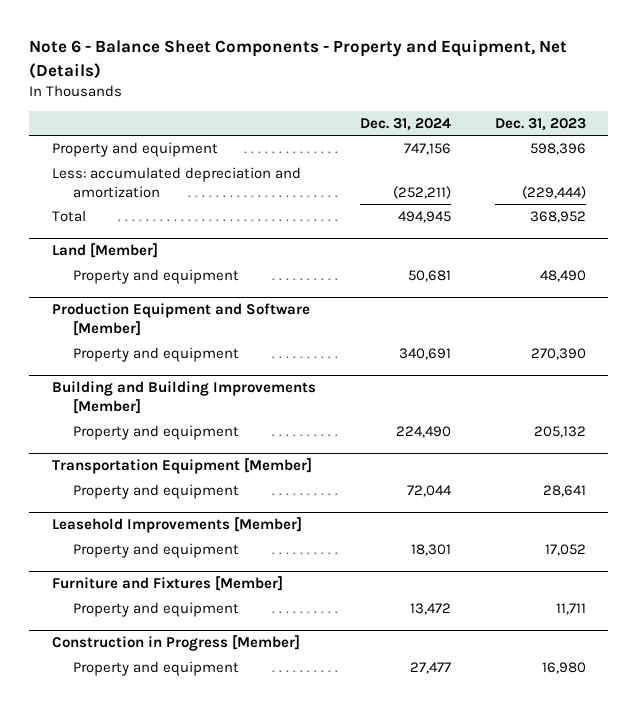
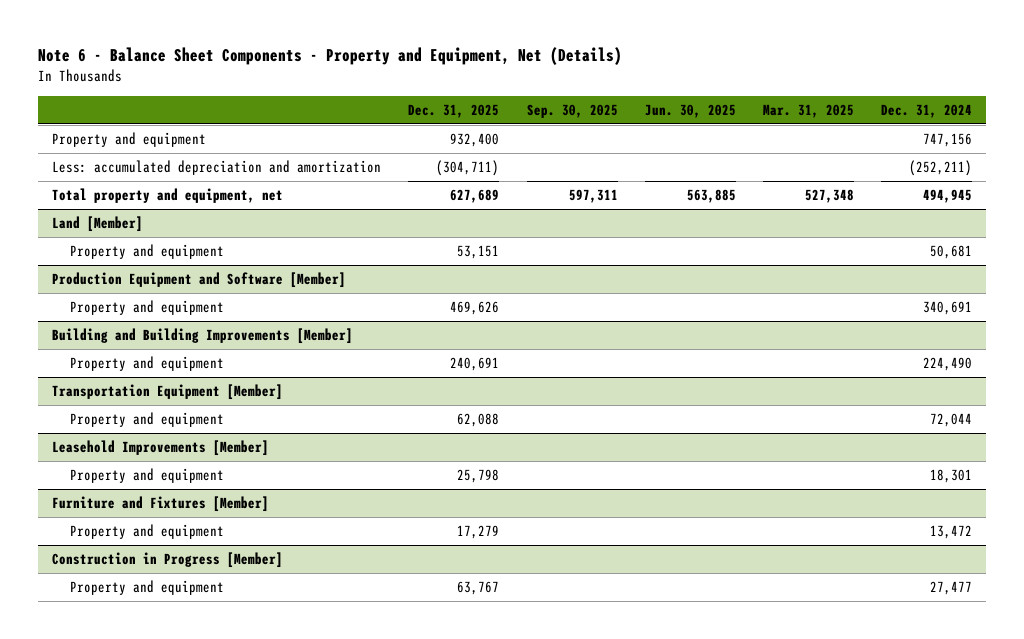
[495,117,587,131] Dec. 31, 2023 -> none
none -> [408,103,500,118] Dec. 31, 2025
none -> [526,103,618,118] Sep. 30, 2025
none -> [644,103,736,118] Jun. 30, 2025
none -> [762,103,854,118] Mar. 31, 2025
[51,210,86,223] Total -> [52,188,284,204] Total property and equipment, net

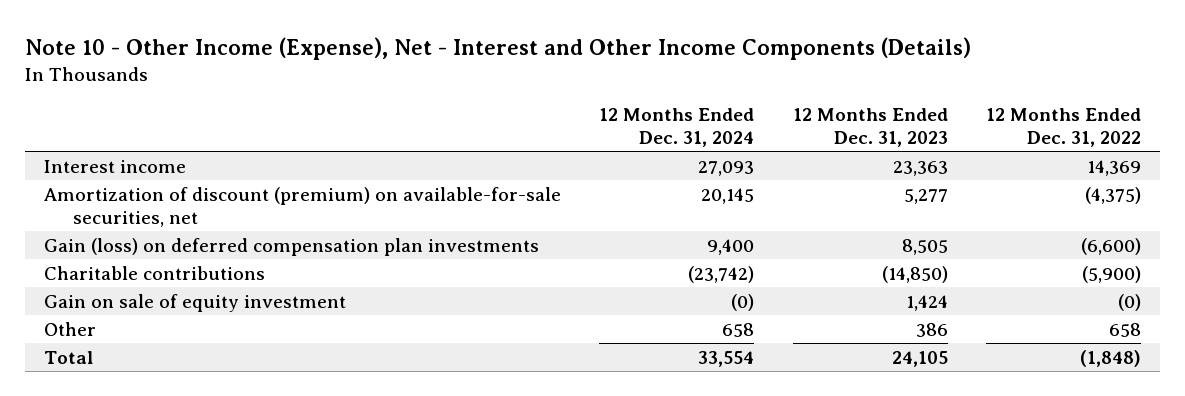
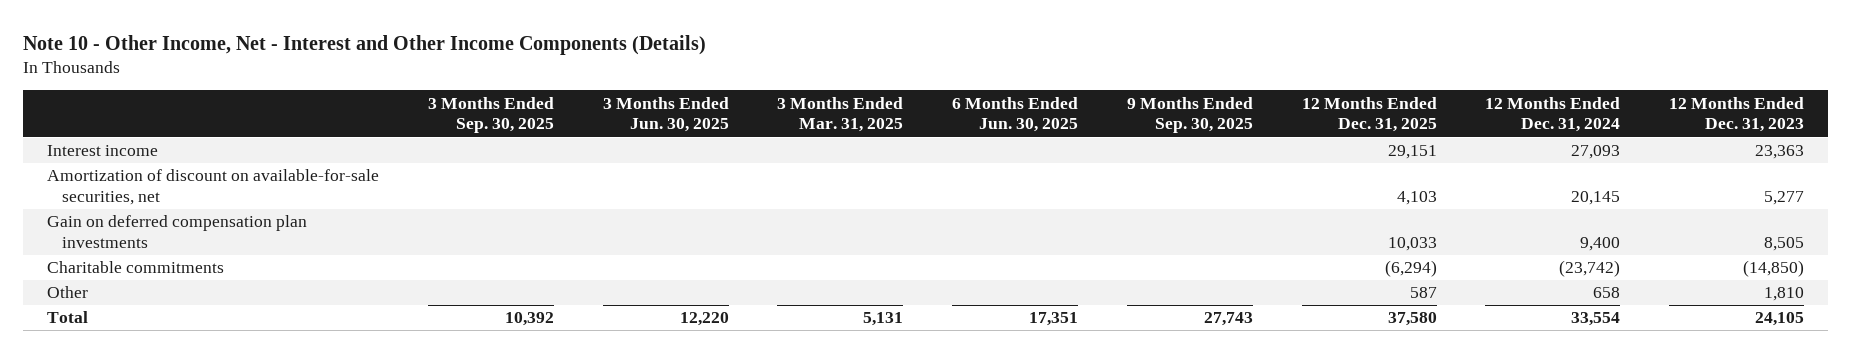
[25,36,972,60] Note 10 - Other Income (Expense), Net - Interest and Other Income Components (Details) -> [22,34,706,55] Note 10 - Other Income, Net - Interest and Other Income Components (Details)
[985,107,1141,147] 12 Months Ended Dec. 31, 2022 -> none
none -> [427,96,554,134] 3 Months Ended Sep. 30, 2025
none -> [602,96,729,133] 3 Months Ended Jun. 30, 2025
none -> [777,96,904,133] 3 Months Ended Mar. 31, 2025
none -> [952,96,1079,133] 6 Months Ended Jun. 30, 2025
none -> [1126,96,1253,134] 9 Months Ended Sep. 30, 2025
none -> [1301,96,1437,133] 12 Months Ended Dec. 31, 2025
[44,293,347,312] Gain on sale of equity investment -> none
[44,186,562,227] Amortization of discount (premium) on available-for-sale securities, net -> [47,169,380,206] Amortization of discount on available-for-sale securities, net
[44,237,540,256] Gain (loss) on deferred compensation plan investments -> [47,215,308,249] Gain on deferred compensation plan investments
[44,265,266,280] Charitable contributions -> [47,261,225,274] Charitable commitments
[915,322,948,337] 386 -> [1764,287,1805,302] 1,810

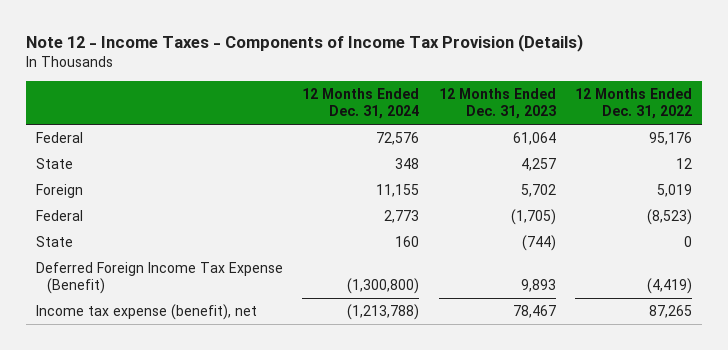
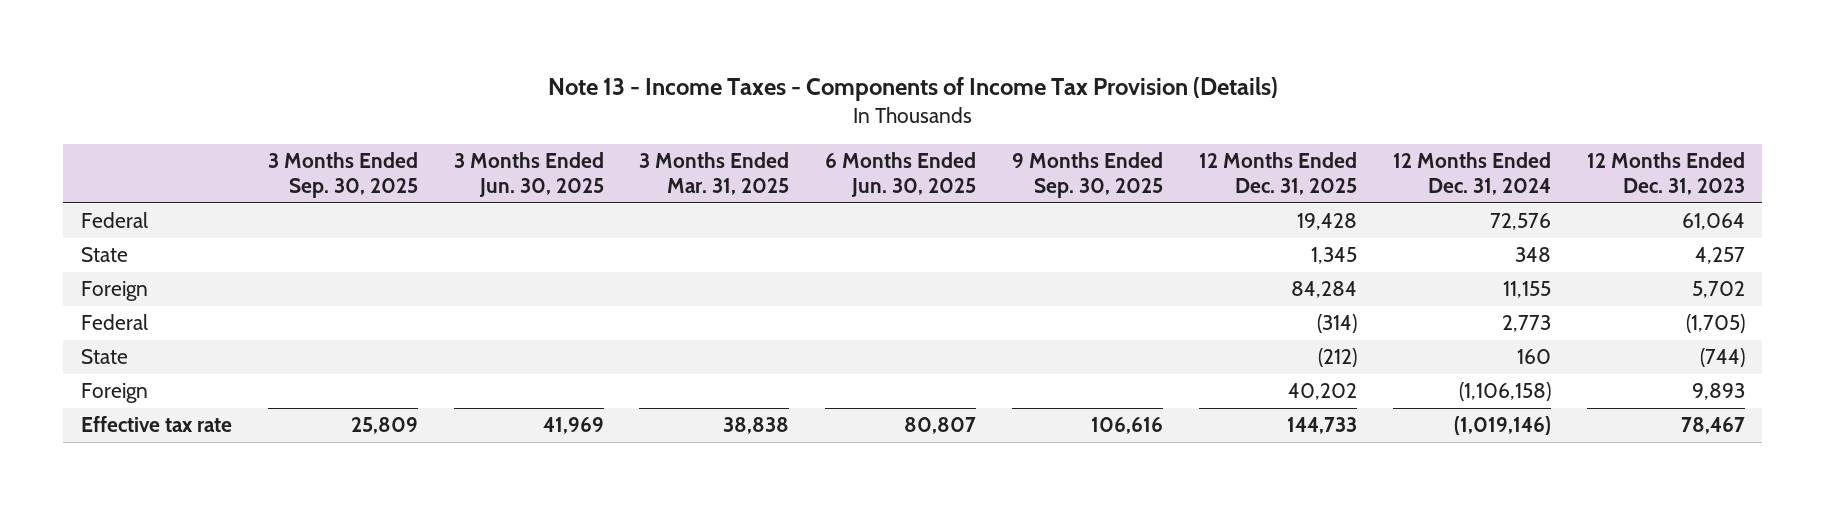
[25,33,583,52] Note 12 - Income Taxes - Components of Income Tax Provision (Details) -> [547,77,1278,102] Note 13 - Income Taxes - Components of Income Tax Provision (Details)
[575,88,693,120] 12 Months Ended Dec. 31, 2022 -> none
none -> [267,152,418,199] 3 Months Ended Sep. 30, 2025
none -> [453,152,604,198] 3 Months Ended Jun. 30, 2025
none -> [639,152,790,196] 3 Months Ended Mar. 31, 2025
none -> [825,152,977,198] 6 Months Ended Jun. 30, 2025
none -> [1012,152,1164,199] 9 Months Ended Sep. 30, 2025
none -> [1198,152,1357,196] 12 Months Ended Dec. 31, 2025
[35,262,283,295] Deferred Foreign Income Tax Expense (Benefit) -> none
[35,304,257,321] Income tax expense (benefit), net -> none
none -> [80,383,148,404] Foreign
none -> [80,416,232,433] Effective tax rate

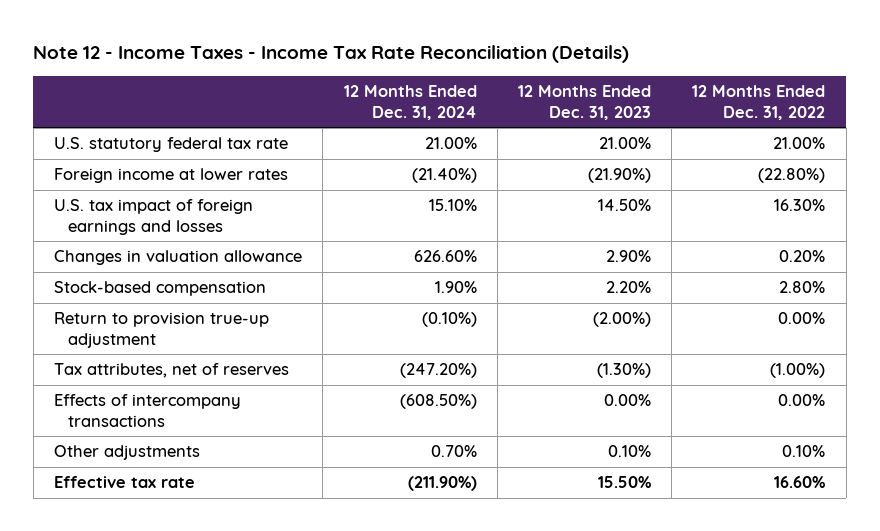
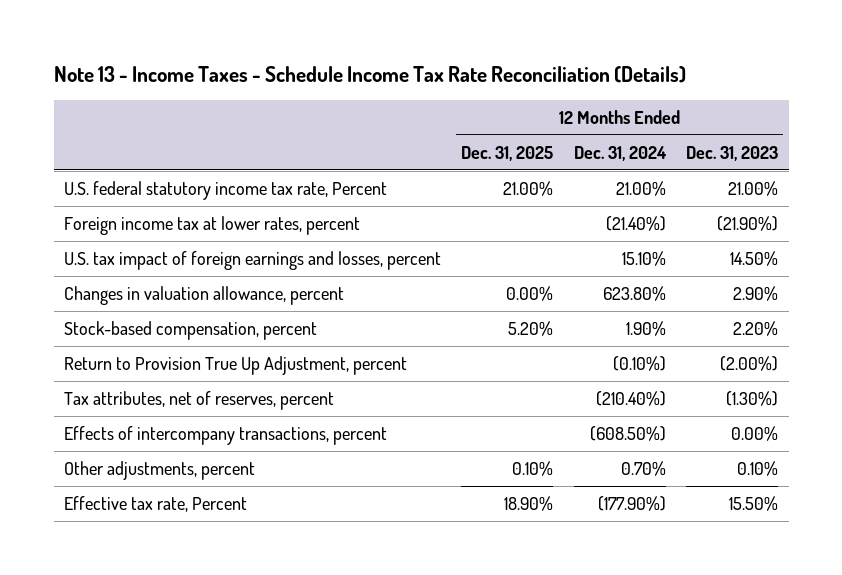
[33,45,630,64] Note 12 - Income Taxes - Income Tax Rate Reconciliation (Details) -> [53,66,686,84] Note 13 - Income Taxes - Schedule Income Tax Rate Reconciliation (Details)
[692,85,826,121] 12 Months Ended Dec. 31, 2022 -> none
none -> [461,145,554,161] Dec. 31, 2025
[54,137,289,153] U.S. statutory federal tax rate -> [64,180,388,200] U.S. federal statutory income tax rate, Percent
[54,168,289,184] Foreign income at lower rates -> [64,215,361,235] Foreign income tax at lower rates, percent
[54,199,254,235] U.S. tax impact of foreign earnings and losses -> [64,250,442,270] U.S. tax impact of foreign earnings and losses, percent
[54,250,303,266] Changes in valuation allowance -> [64,285,345,305] Changes in valuation allowance, percent
[413,250,477,263] 626.60% -> [602,285,666,301] 623.80%
[54,281,267,297] Stock-based compensation -> [64,320,318,340] Stock-based compensation, percent
[54,312,270,348] Return to provision true-up adjustment -> [64,355,408,375] Return to Provision True Up Adjustment, percent
[54,363,290,379] Tax attributes, net of reserves -> [64,390,335,410] Tax attributes, net of reserves, percent
[399,363,477,379] (247.20%) -> [595,390,666,406] (210.40%)
[54,394,242,427] Effects of intercompany transactions -> [64,425,388,445] Effects of intercompany transactions, percent
[54,445,201,461] Other adjustments -> [64,460,256,480] Other adjustments, percent
[54,476,196,489] Effective tax rate -> [64,495,248,512] Effective tax rate, Percent
[407,476,477,492] (211.90%) -> [597,495,666,511] (177.90%)

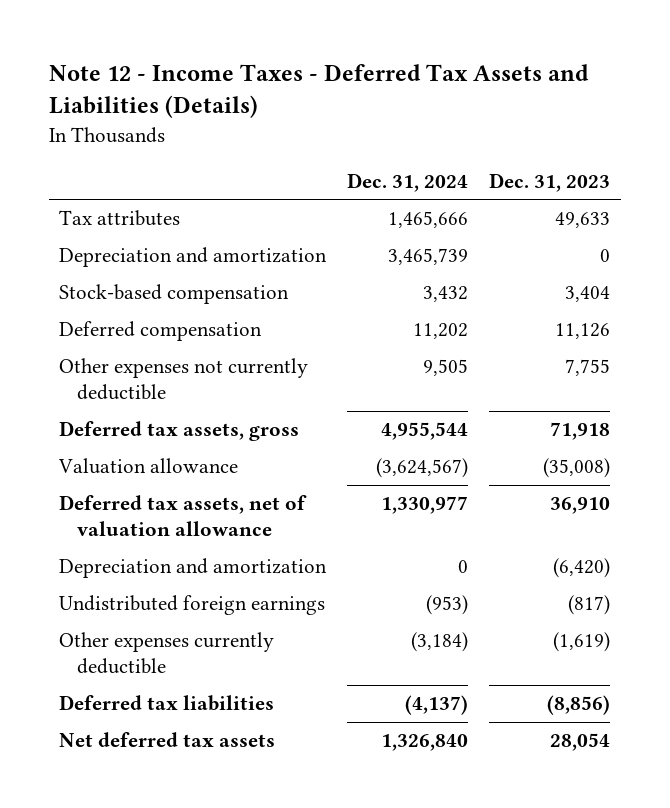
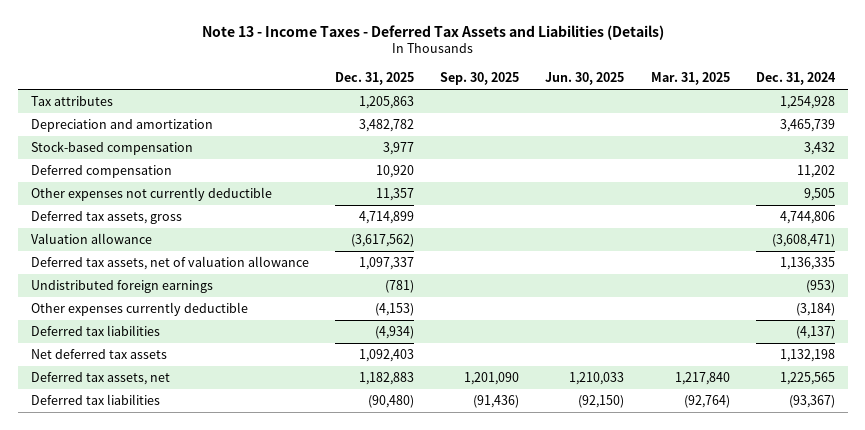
[48,64,589,119] Note 12 - Income Taxes - Deferred Tax Assets and Liabilities (Details) -> [201,24,664,40] Note 13 - Income Taxes - Deferred Tax Assets and Liabilities (Details)
[489,172,611,192] Dec. 31, 2023 -> none
none -> [334,71,414,85] Dec. 31, 2025
none -> [440,71,520,85] Sep. 30, 2025
none -> [545,71,625,85] Jun. 30, 2025
none -> [650,71,730,85] Mar. 31, 2025
[388,211,469,229] 1,465,666 -> [779,96,835,110] 1,254,928
[59,558,328,579] Depreciation and amortization -> none
[381,422,469,441] 4,955,544 -> [779,211,835,225] 4,744,806
[376,458,469,479] (3,624,567) -> [771,234,835,248] (3,608,471)
[381,496,469,515] 1,330,977 -> [779,257,835,271] 1,136,335
[381,734,469,752] 1,326,840 -> [779,349,835,363] 1,132,198
none -> [30,372,170,386] Deferred tax assets, net
none -> [30,394,160,406] Deferred tax liabilities

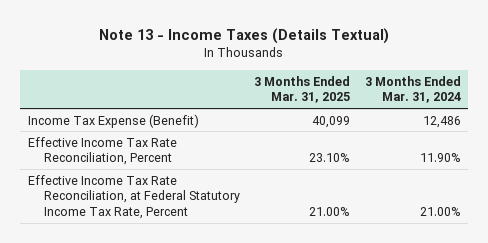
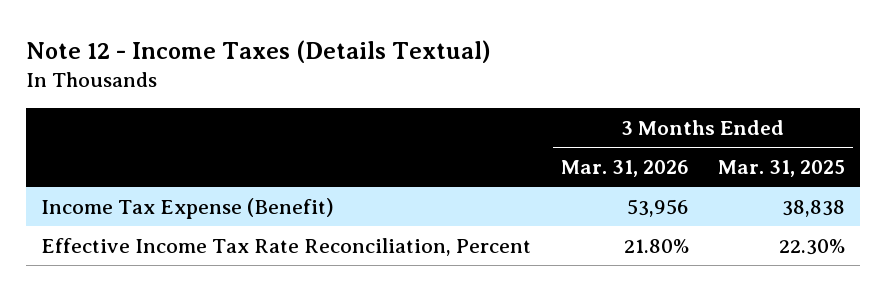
[99,28,390,45] Note 13 - Income Taxes (Details Textual) -> [26,39,492,63] Note 12 - Income Taxes (Details Textual)
[364,75,461,104] 3 Months Ended Mar. 31, 2024 -> none
none -> [560,160,689,178] Mar. 31, 2026
[27,174,240,220] Effective Income Tax Rate Reconciliation, at Federal Statutory Income Tax Rate, Percent -> none
[312,115,351,128] 40,099 -> [782,199,846,217] 38,838
[309,153,351,163] 23.10% -> [779,238,846,255] 22.30%

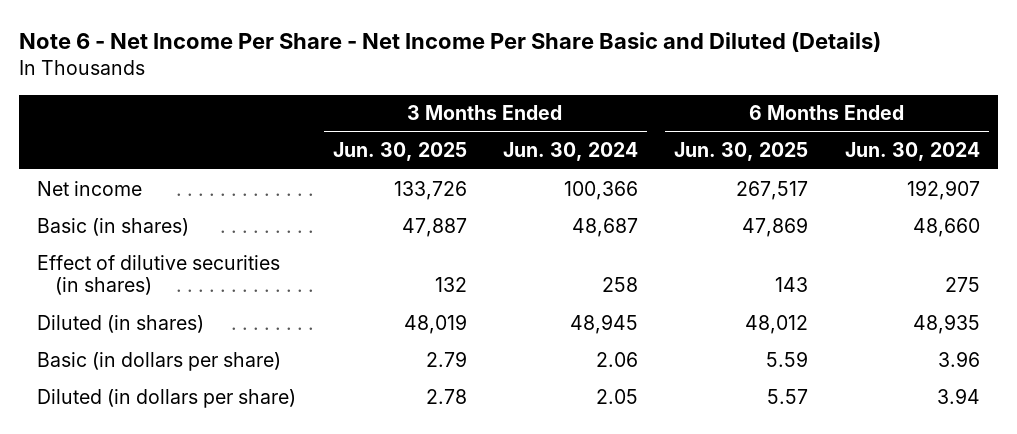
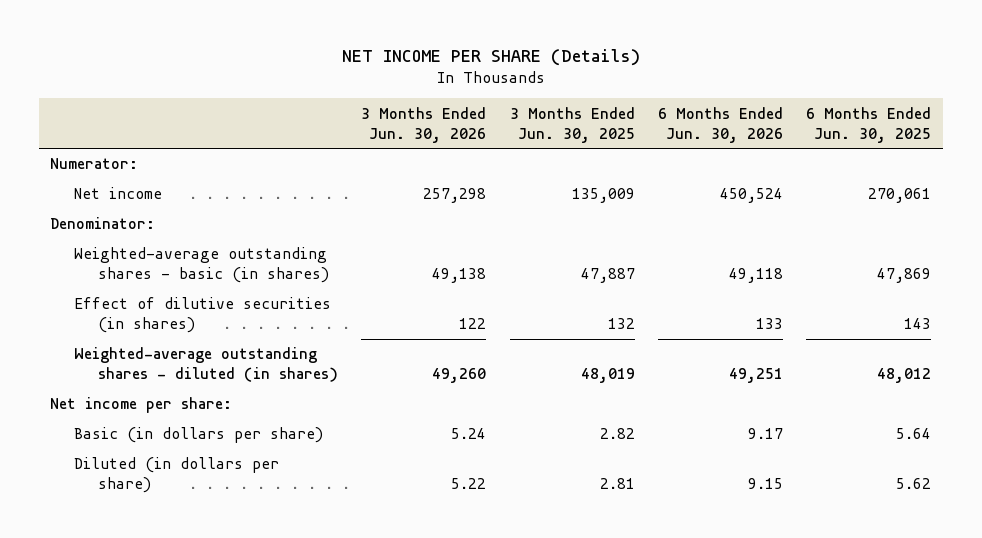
[19,32,882,53] Note 6 - Net Income Per Share - Net Income Per Share Basic and Diluted (Details) -> [341,49,640,67] NET INCOME PER SHARE (Details)
[502,142,638,162] Jun. 30, 2024 -> none
[844,142,980,162] Jun. 30, 2024 -> none
none -> [361,106,487,143] 3 Months Ended Jun. 30, 2026
none -> [657,106,783,143] 6 Months Ended Jun. 30, 2026
none -> [50,158,139,170] Numerator:
[393,180,467,200] 133,726 -> [571,188,635,204] 135,009
[736,180,809,200] 267,517 -> [868,188,932,204] 270,061
none -> [50,217,156,230] Denominator:
[37,217,190,236] Basic (in shares) -> [74,247,329,284] Weighted-average outstanding shares - basic (in shares)
[37,314,205,333] Diluted (in shares) -> [74,347,338,383] Weighted-average outstanding shares - diluted (in shares)
none -> [50,397,233,414] Net income per share:
[425,350,467,367] 2.79 -> [599,428,635,440] 2.82
[766,350,809,367] 5.59 -> [896,428,932,440] 5.64
[425,388,467,404] 2.78 -> [599,478,635,490] 2.81
[767,388,809,404] 5.57 -> [896,478,932,490] 5.62

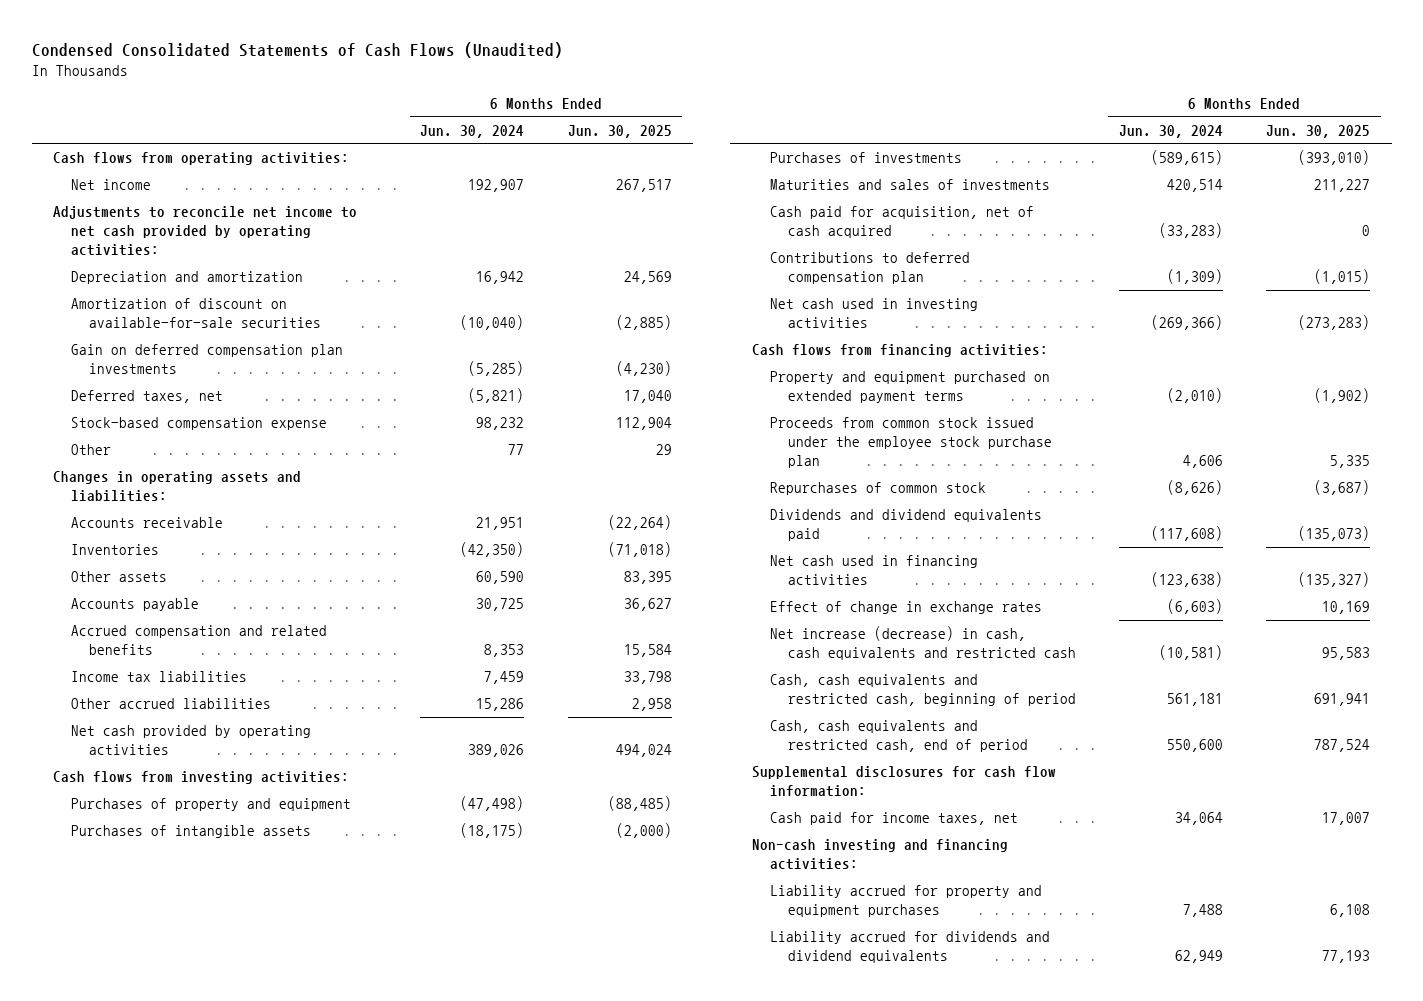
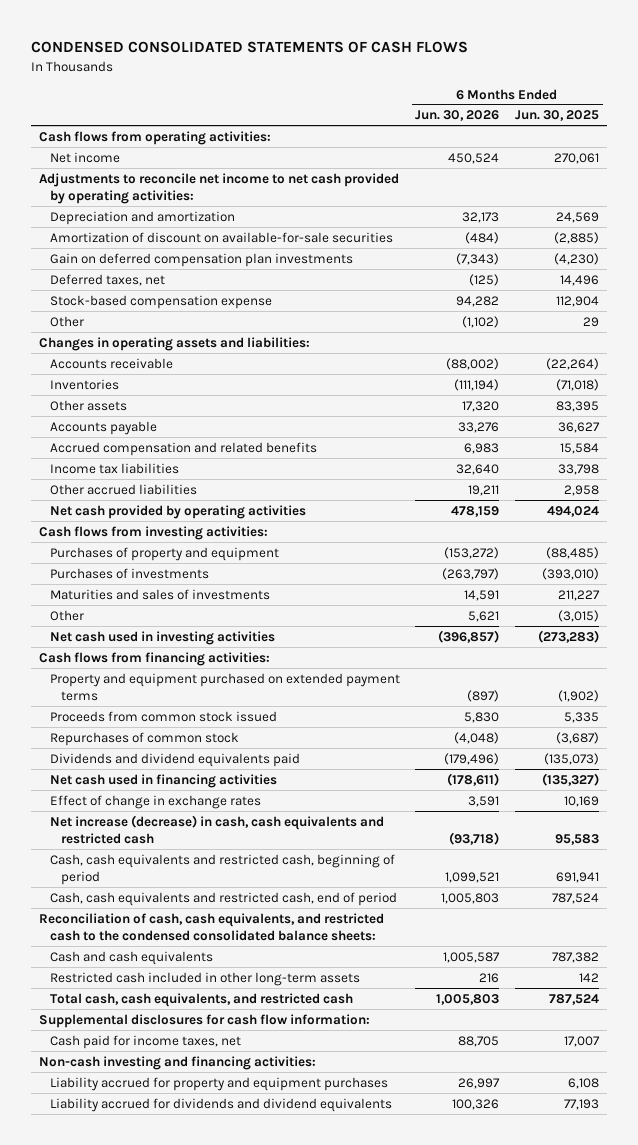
[31,42,563,59] Condensed Consolidated Statements of Cash Flows (Unaudited) -> [31,41,469,54] CONDENSED CONSOLIDATED STATEMENTS OF CASH FLOWS
[420,124,525,138] Jun. 30, 2024 -> none
none -> [415,110,500,122] Jun. 30, 2026
[615,179,672,193] 267,517 -> [553,152,599,164] 270,061
[623,390,672,404] 17,040 -> [559,274,599,286] 14,496
[71,825,312,839] Purchases of intangible assets -> none
[769,206,1034,239] Cash paid for acquisition, net of cash acquired -> none
[769,252,970,285] Contributions to deferred compensation plan -> none
none -> [49,609,84,621] Other
[769,417,1052,469] Proceeds from common stock issued under the employee stock purchase plan -> [49,710,277,722] Proceeds from common stock issued
none -> [38,912,384,941] Reconciliation of cash, cash equivalents, and restricted cash to the condensed consolidated balance sheets:
none -> [49,950,213,965] Cash and cash equivalents
none -> [49,971,360,986] Restricted cash included in other long-term assets
none -> [49,992,353,1007] Total cash, cash equivalents, and restricted cash

